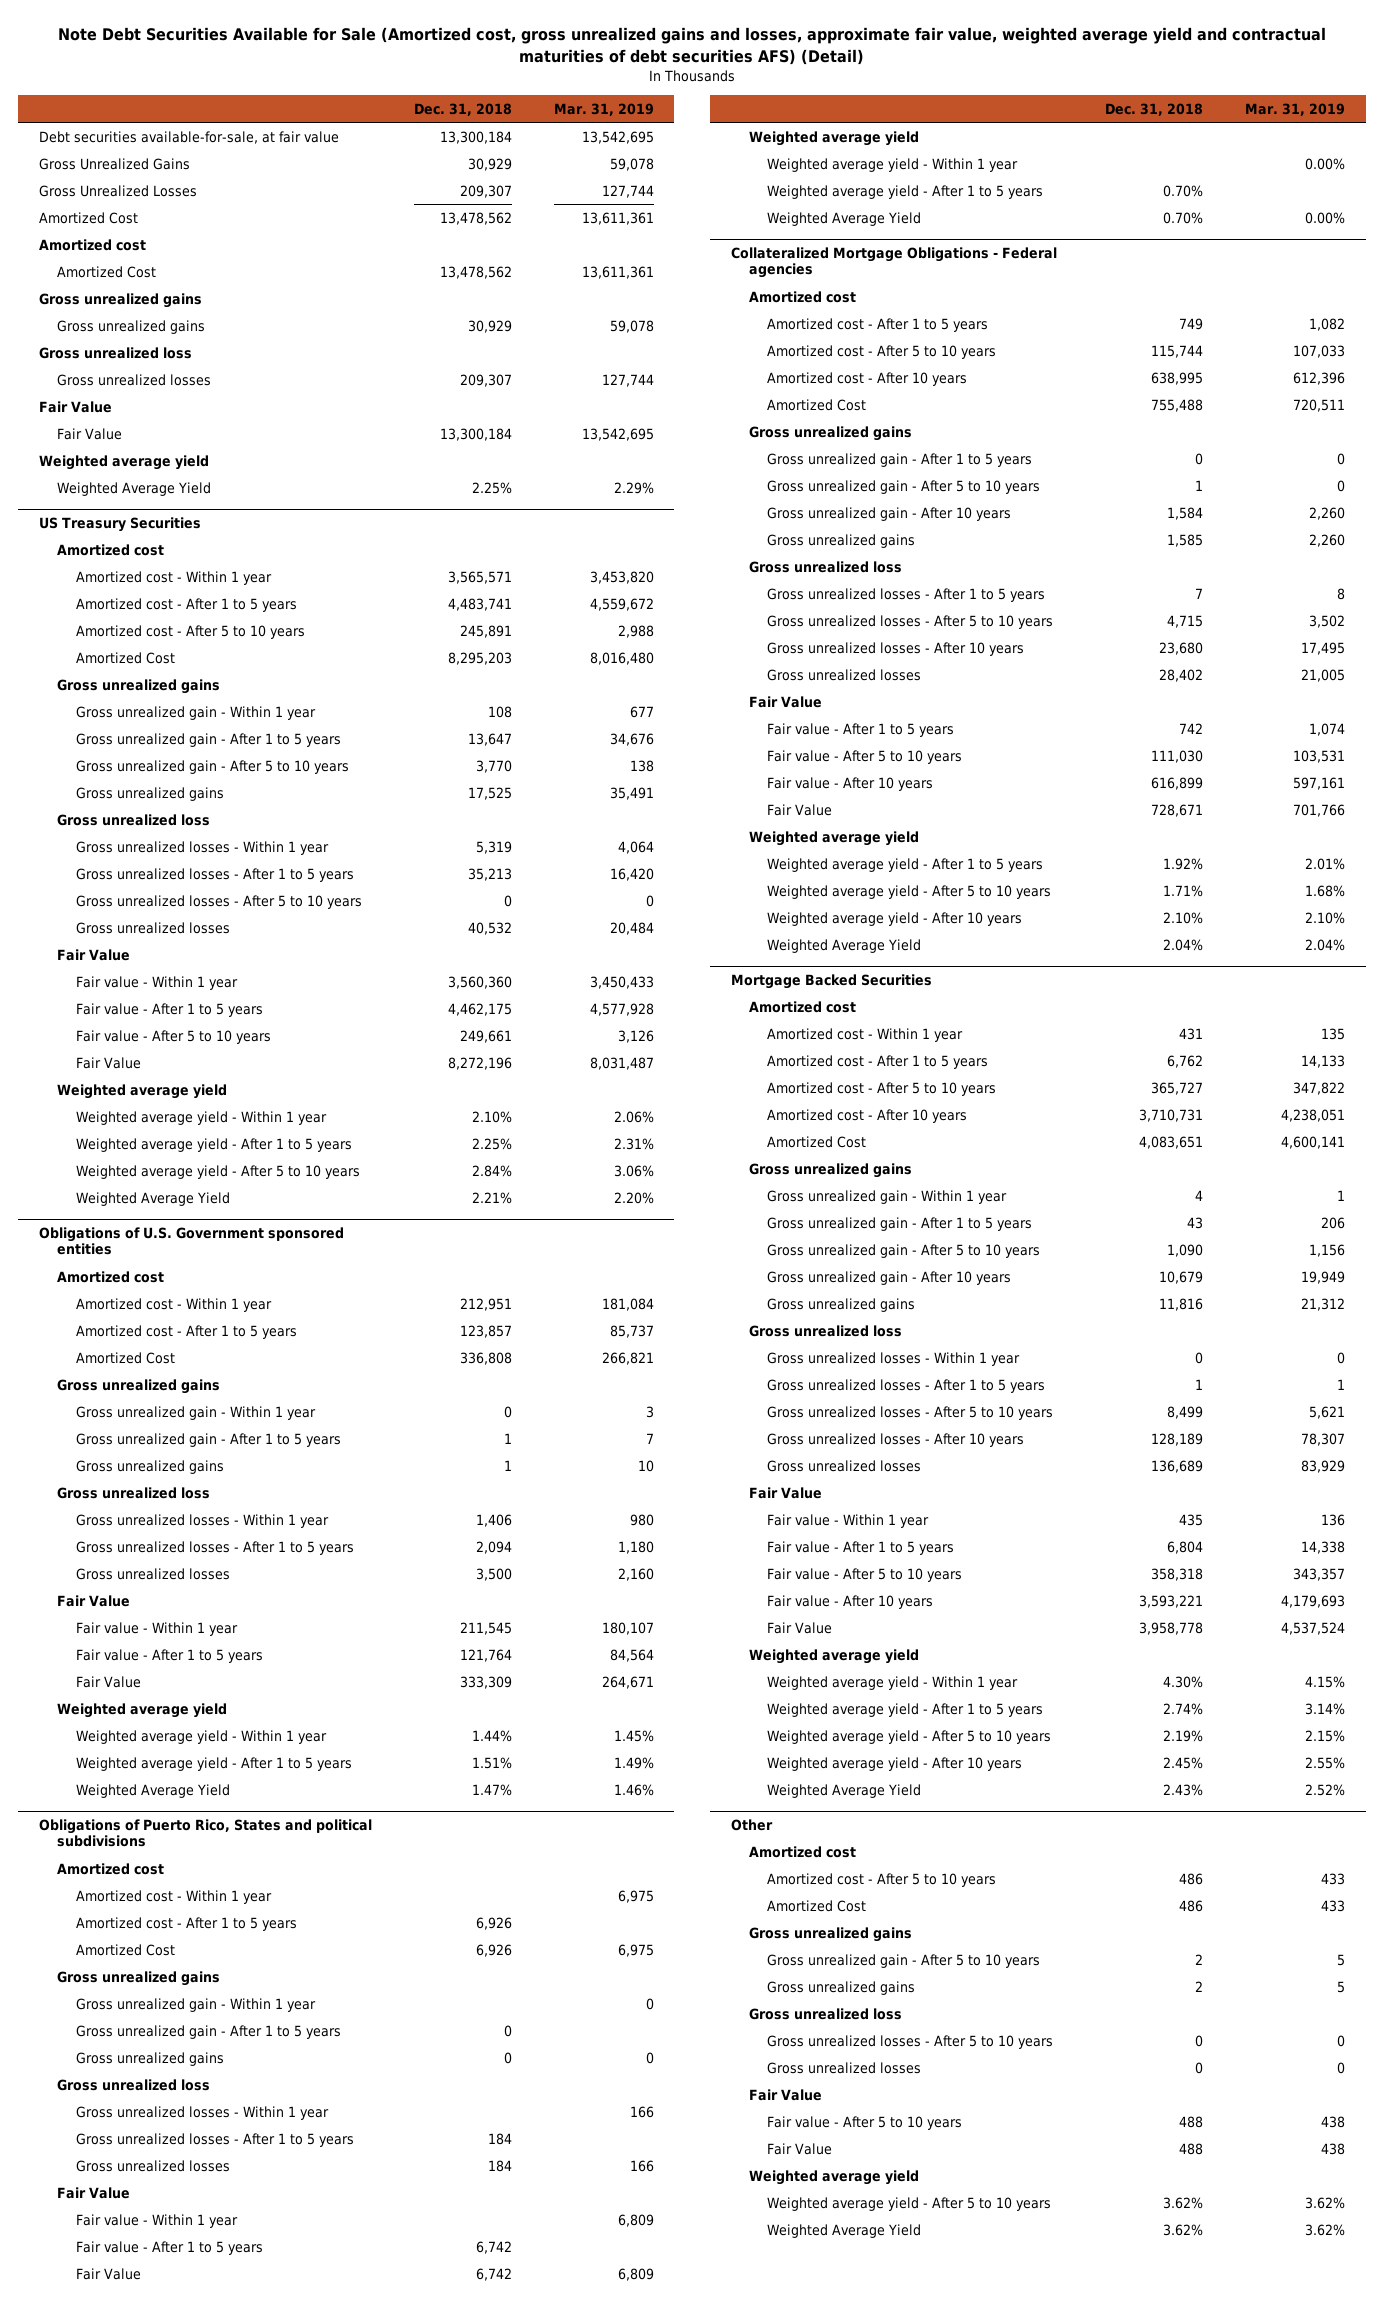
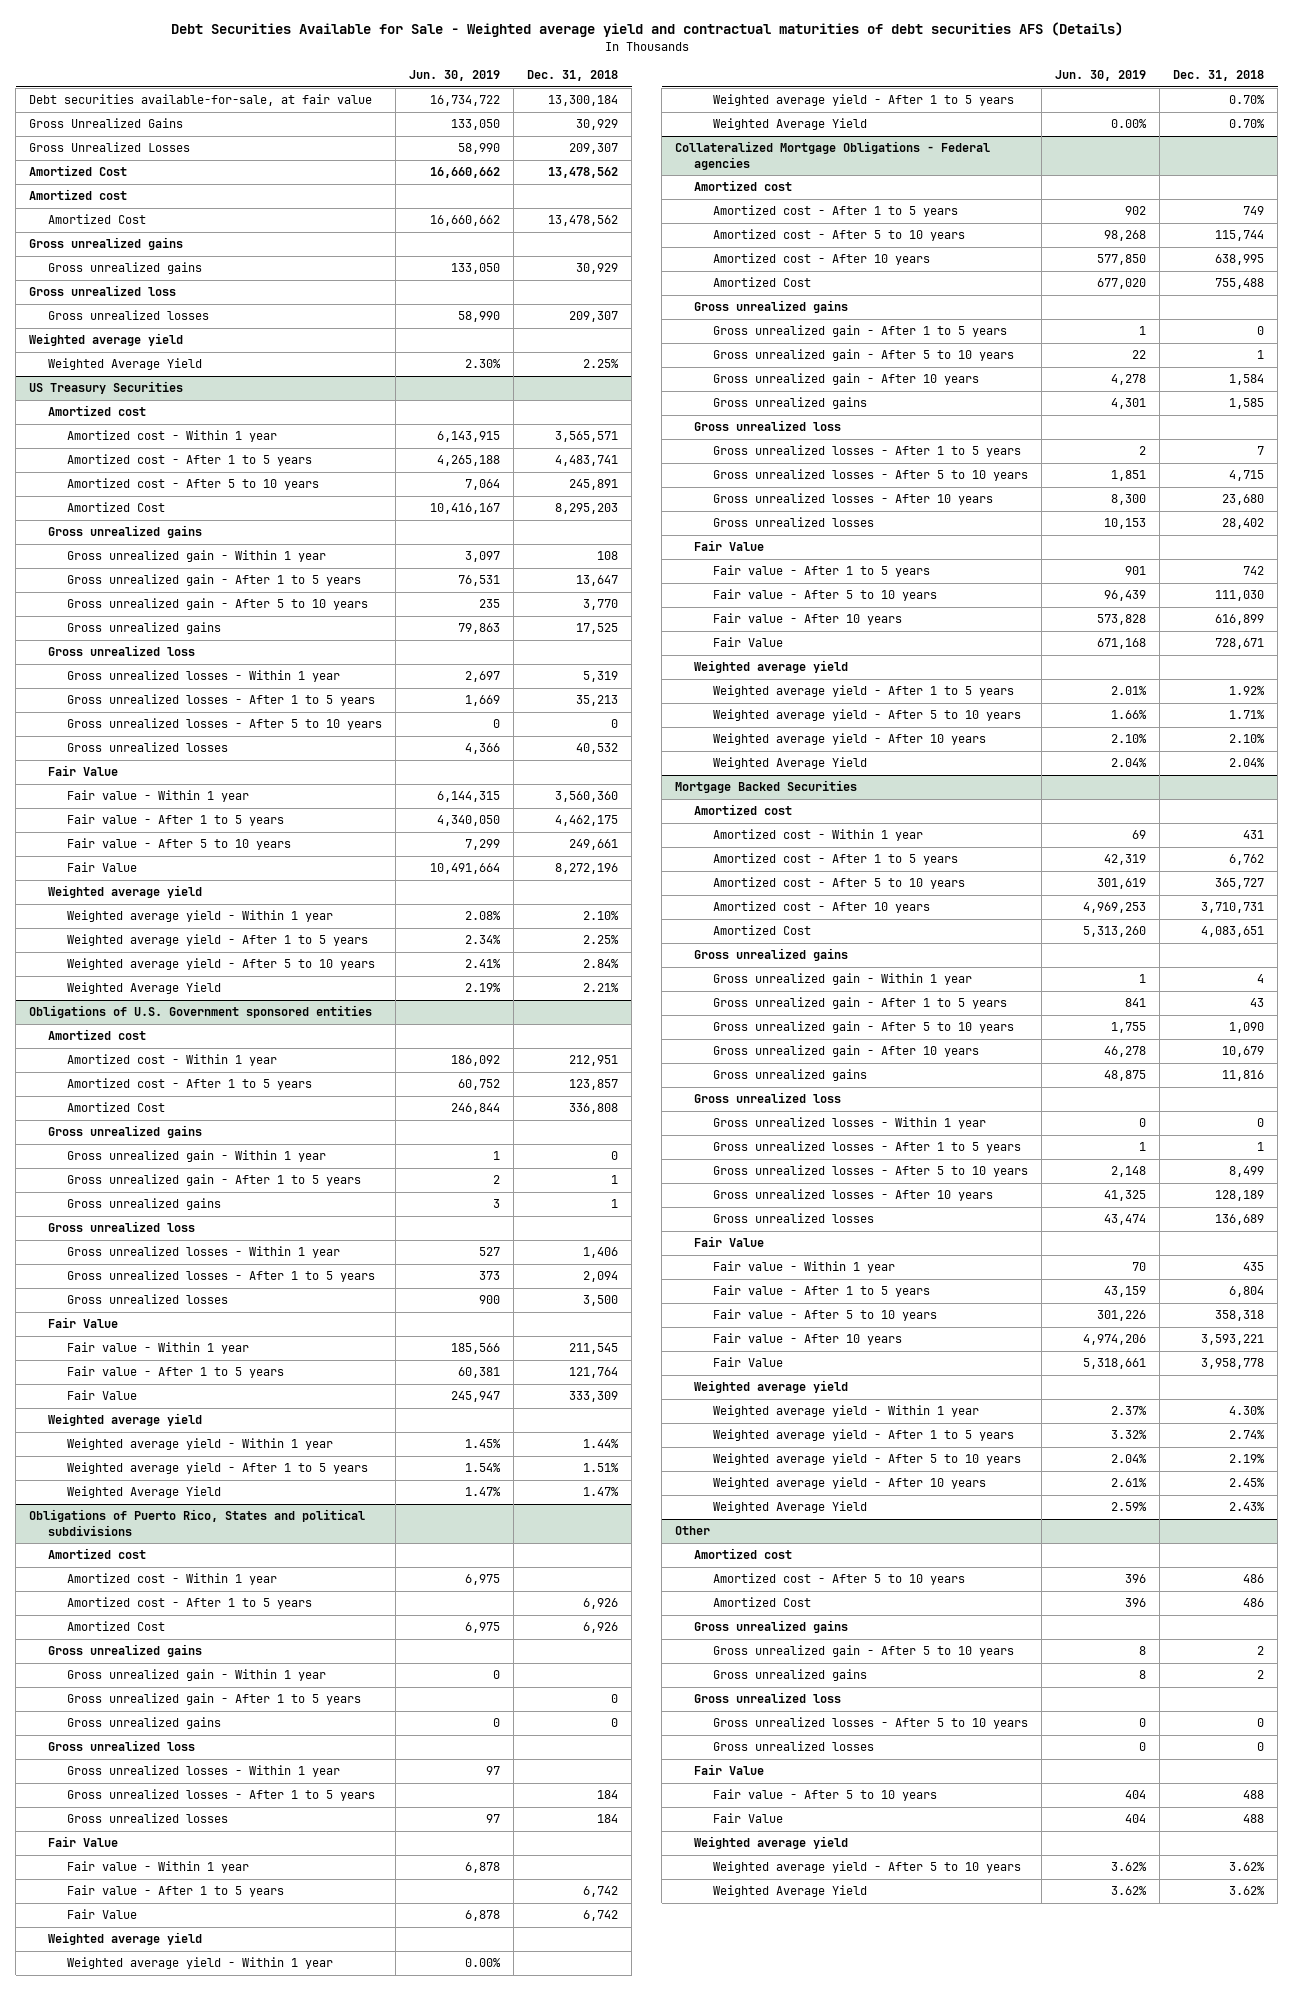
[58,27,1327,65] Note Debt Securities Available for Sale (Amortized cost, gross unrealized gains and losses, approximate fair value, weighted average yield and contractual maturities of debt securities AFS) (Detail) -> [170,22,1123,38] Debt Securities Available for Sale - Weighted average yield and contractual maturities of debt securities AFS (Details)
[553,102,654,116] Mar. 31, 2019 -> none
none -> [408,70,500,82] Jun. 30, 2019
[39,400,113,413] Fair Value -> none
[57,427,123,440] Fair Value -> none

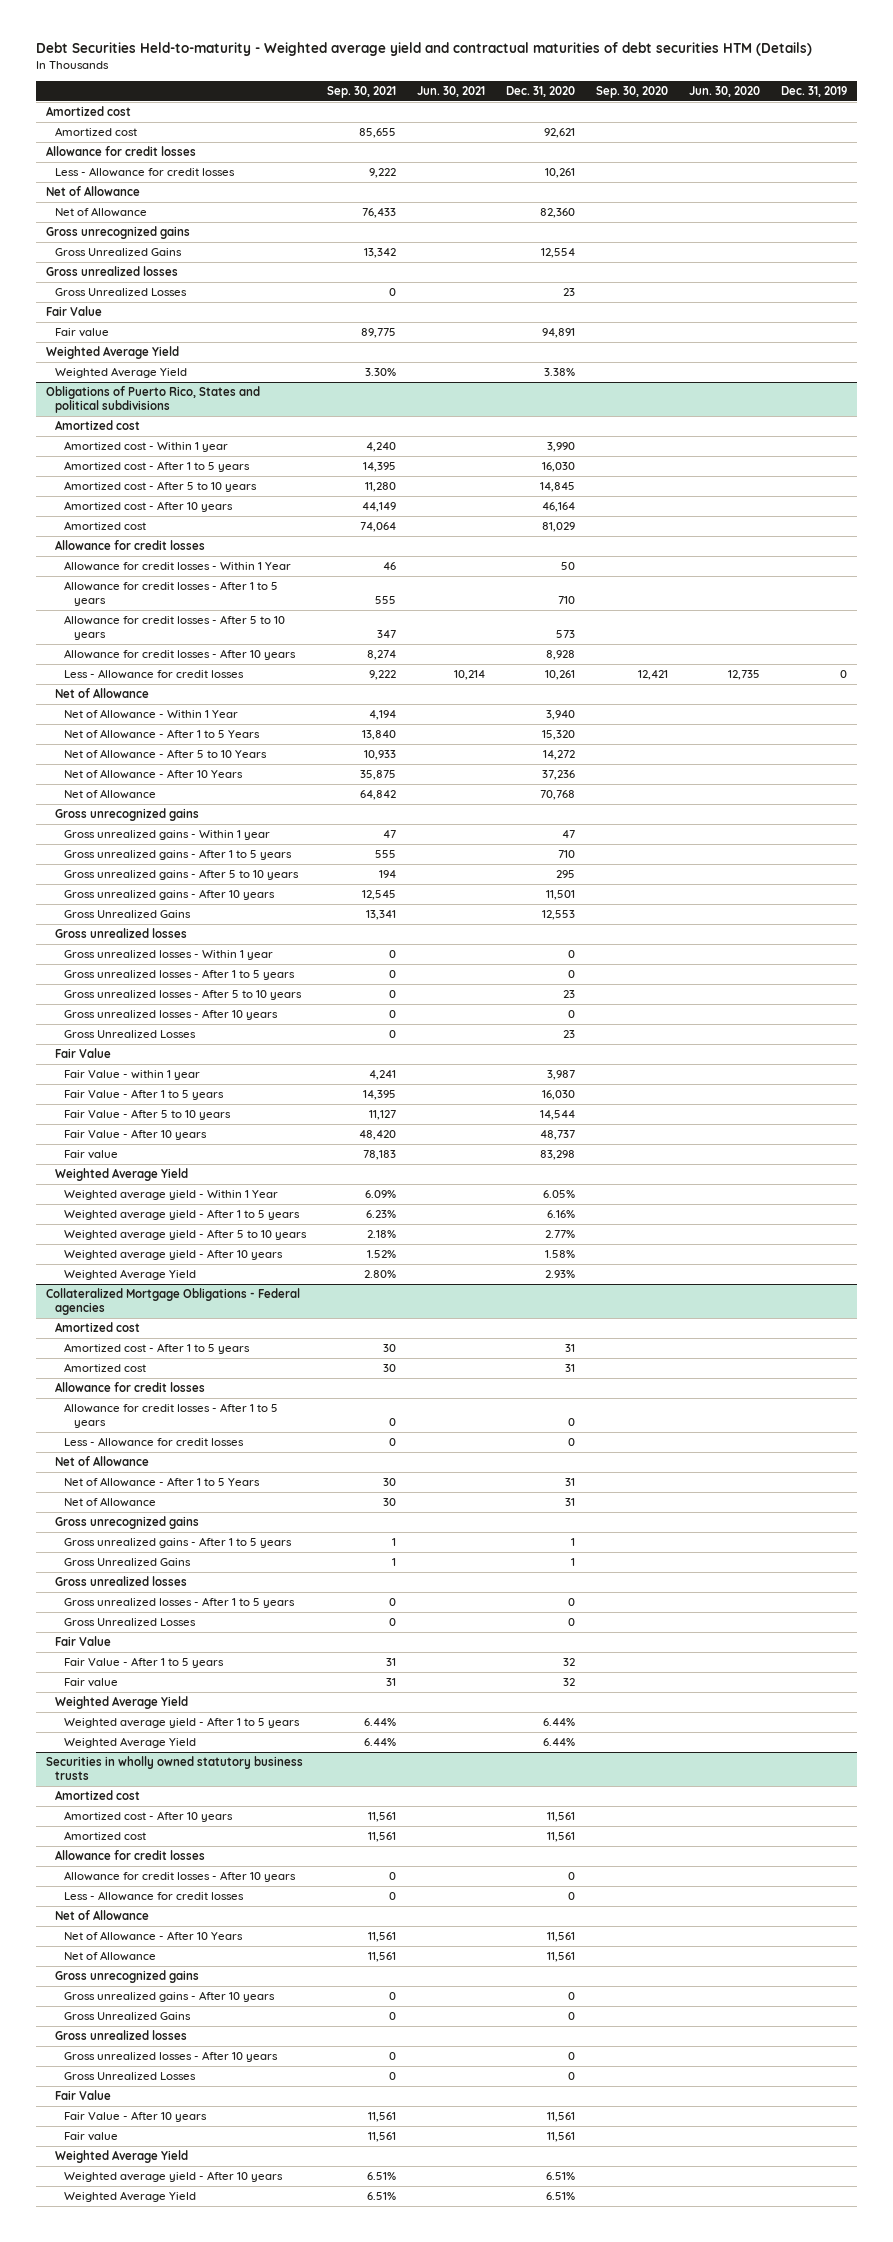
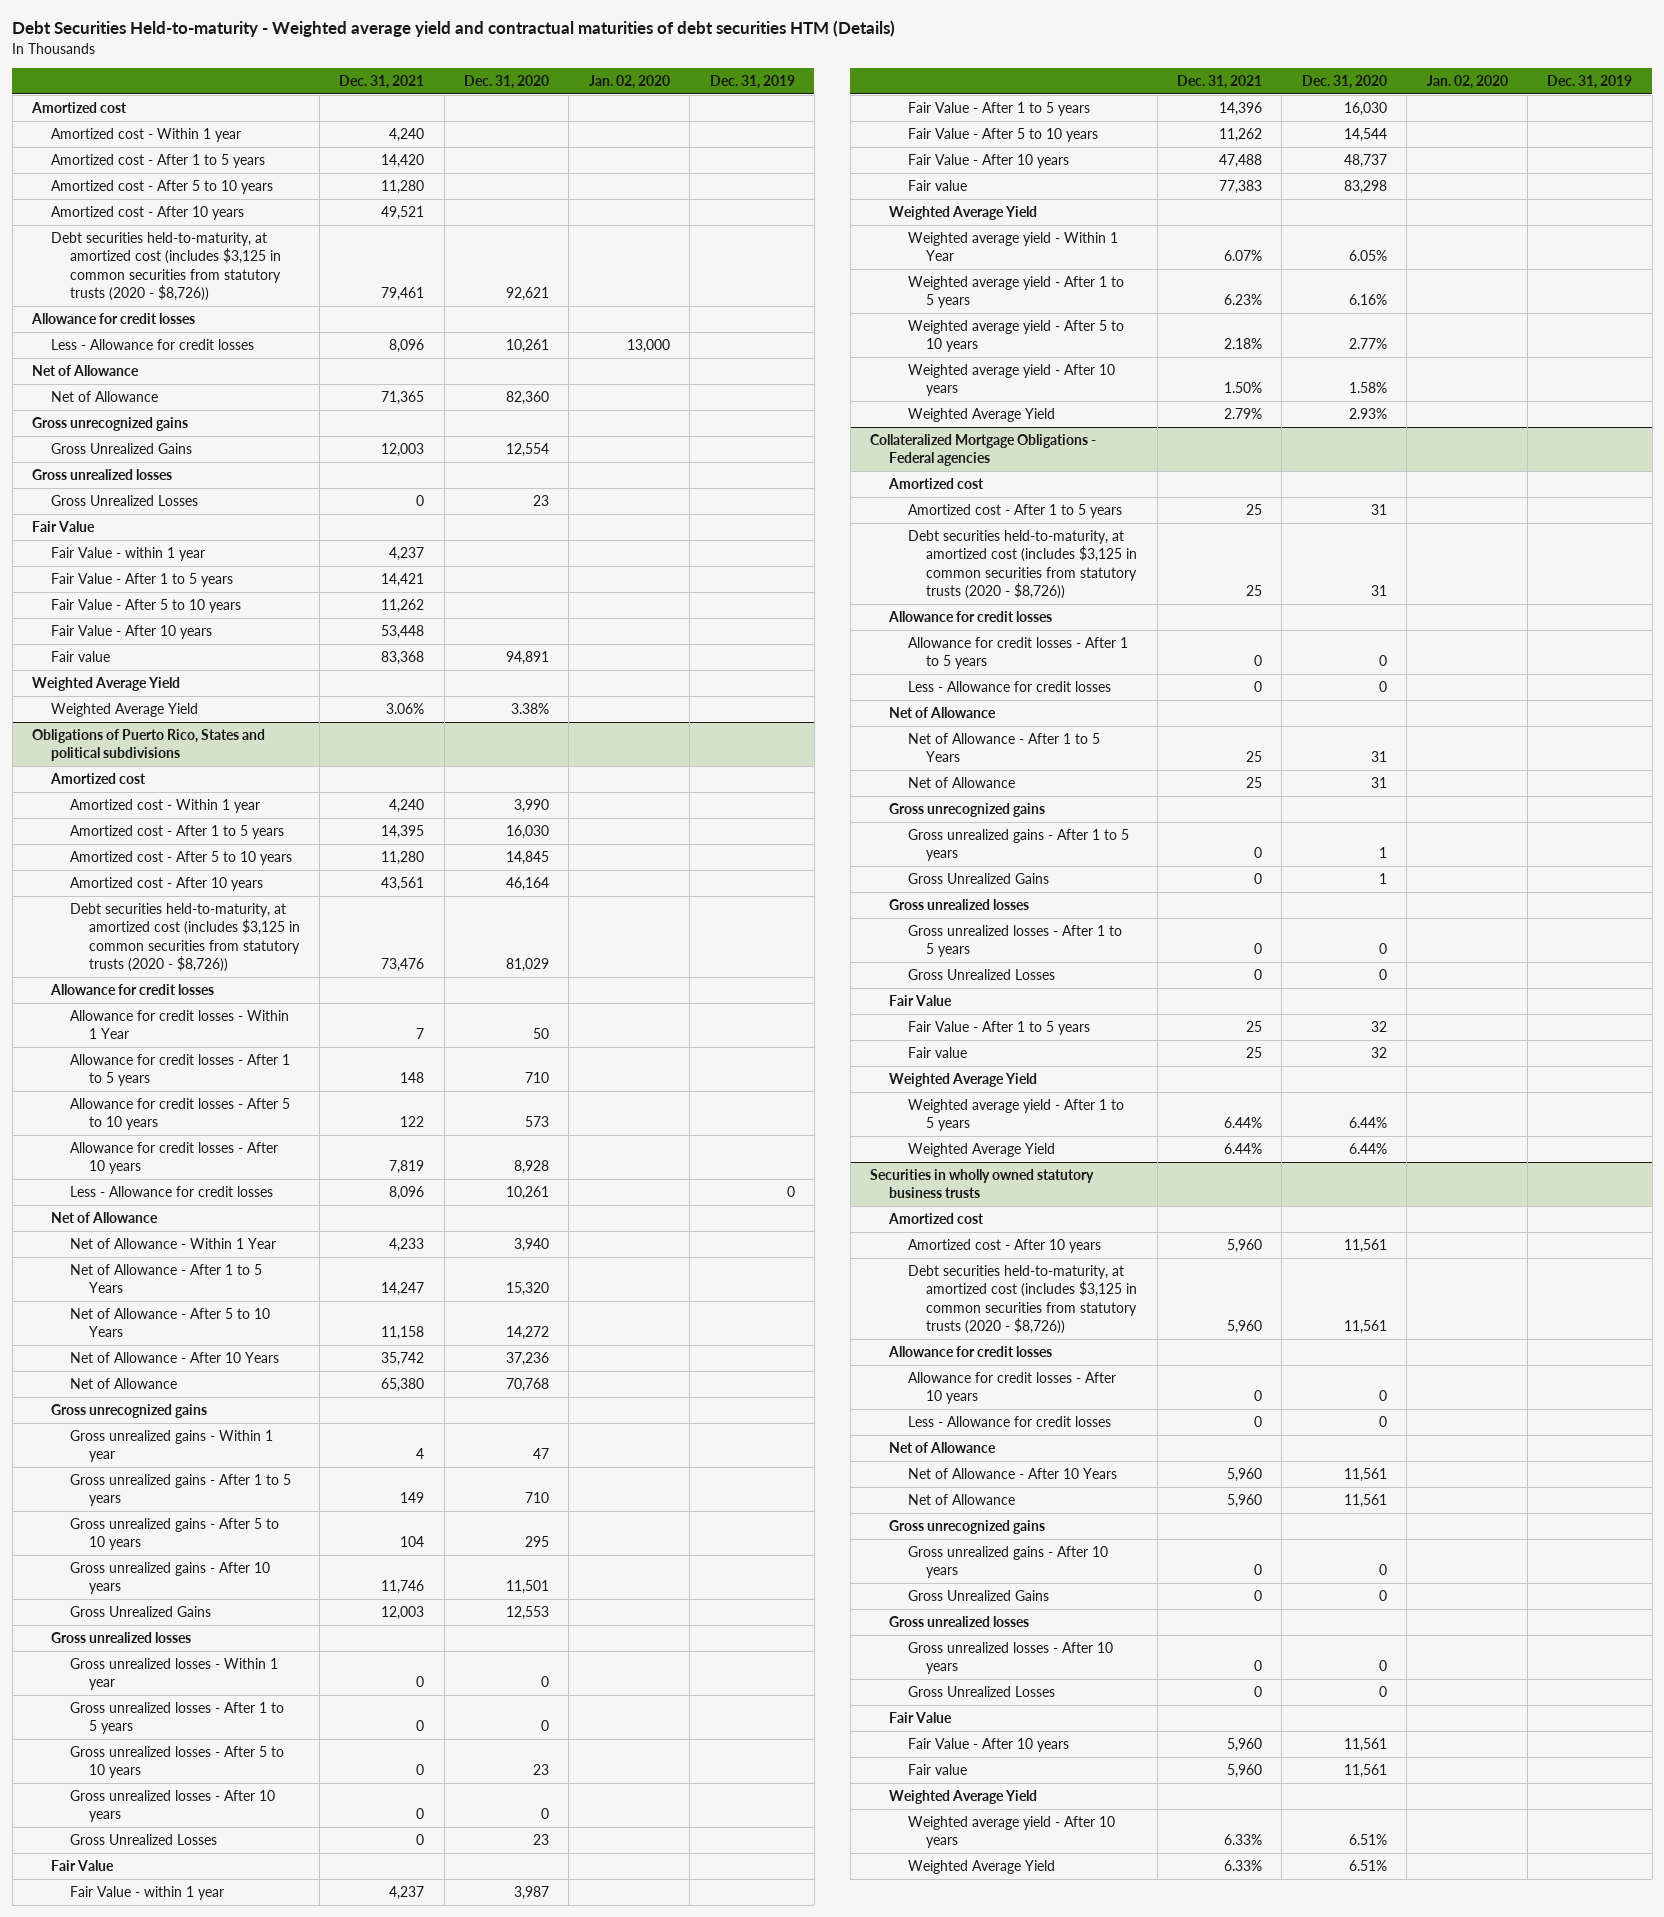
[327,85,397,98] Sep. 30, 2021 -> none
[417,85,486,97] Jun. 30, 2021 -> none
[595,85,668,98] Sep. 30, 2020 -> none
[688,85,760,97] Jun. 30, 2020 -> none
none -> [339,75,425,90] Dec. 31, 2021
none -> [588,75,670,90] Jan. 02, 2020
none -> [51,128,242,143] Amortized cost - Within 1 year
none -> [51,154,266,169] Amortized cost - After 1 to 5 years
none -> [51,180,274,195] Amortized cost - After 5 to 10 years
none -> [51,206,245,221] Amortized cost - After 10 years
[55,127,138,137] Amortized cost -> [51,232,281,302] Debt securities held-to-maturity, at amortized cost (includes $3,125 in common securities from statutory trusts (2020 - $8,726))
none -> [51,547,206,562] Fair Value - within 1 year
none -> [51,573,234,588] Fair Value - After 1 to 5 years
none -> [51,599,242,614] Fair Value - After 5 to 10 years
none -> [51,625,213,640] Fair Value - After 10 years
[64,521,147,531] Amortized cost -> [69,903,300,973] Debt securities held-to-maturity, at amortized cost (includes $3,125 in common securities from statutory trusts (2020 - $8,726))
[64,1363,147,1373] Amortized cost -> [907,530,1138,600] Debt securities held-to-maturity, at amortized cost (includes $3,125 in common securities from statutory trusts (2020 - $8,726))
[64,1831,147,1841] Amortized cost -> [907,1265,1138,1335] Debt securities held-to-maturity, at amortized cost (includes $3,125 in common securities from statutory trusts (2020 - $8,726))

